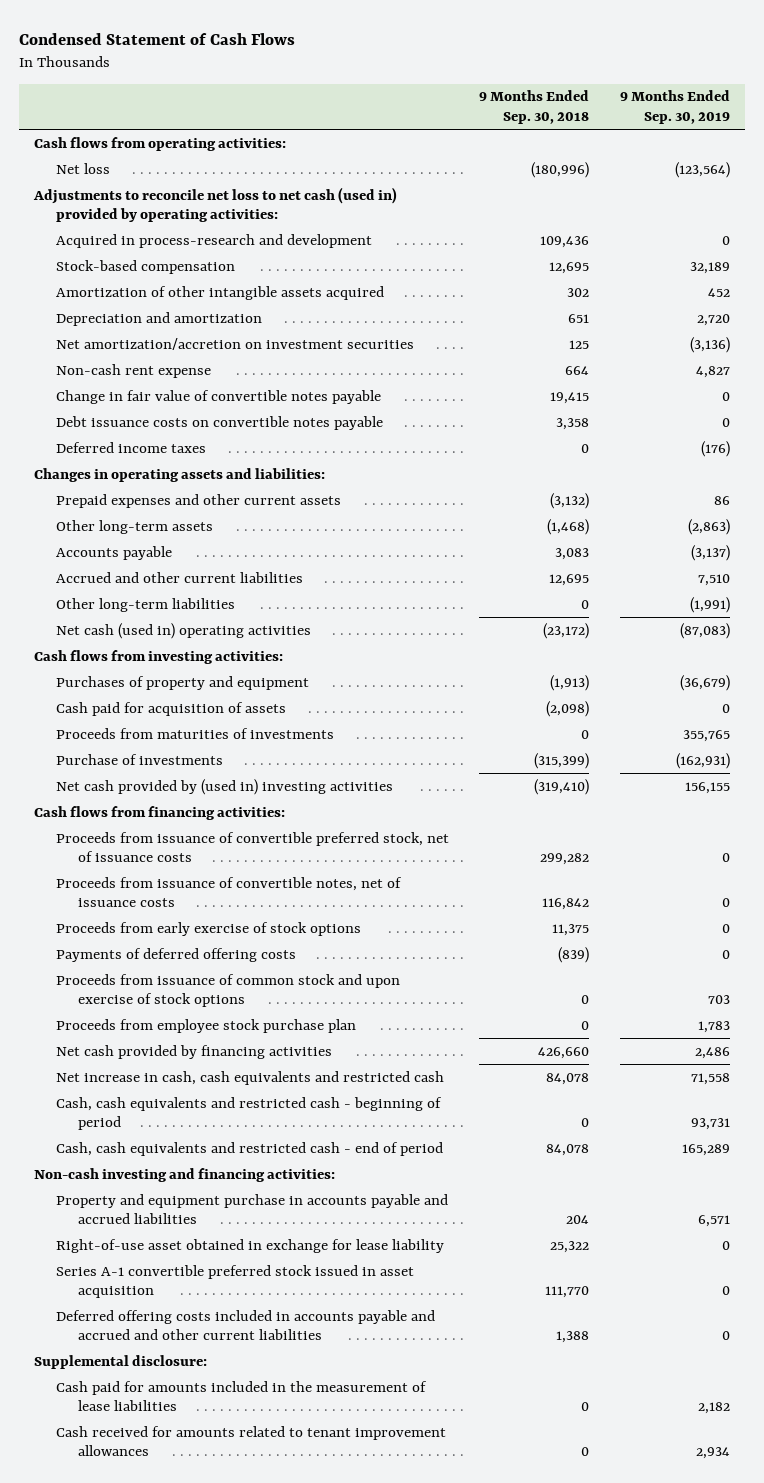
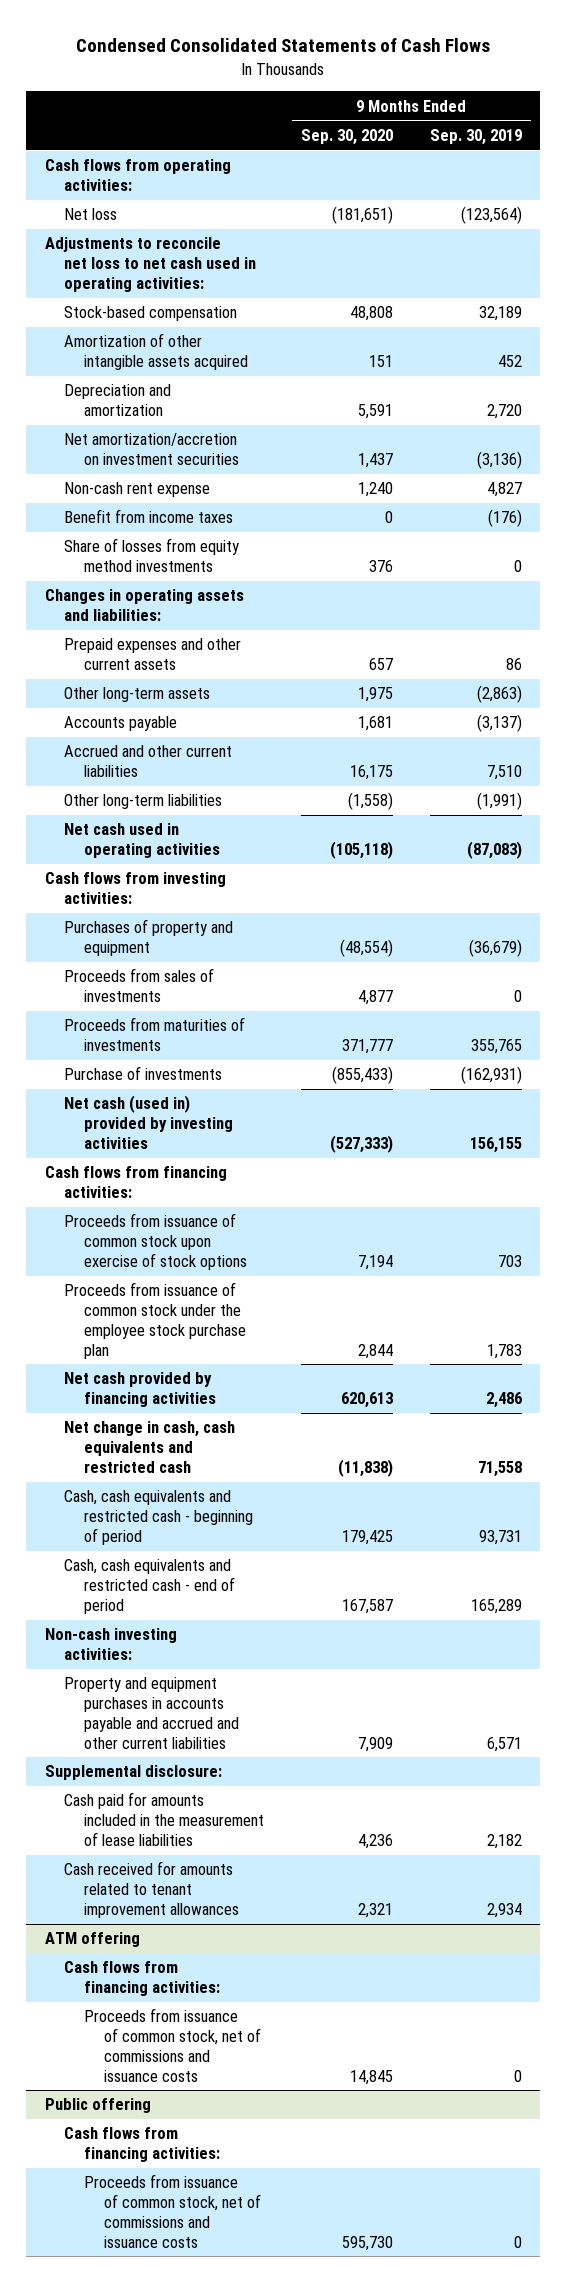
[18,32,295,45] Condensed Statement of Cash Flows -> [76,38,491,53] Condensed Consolidated Statements of Cash Flows
[479,90,590,125] 9 Months Ended Sep. 30, 2018 -> none
none -> [300,128,393,145] Sep. 30, 2020
[55,233,372,248] Acquired in process-research and development -> none
[32,186,397,223] Adjustments to reconcile net loss to net cash (used in) provided by operating activities: -> [44,237,257,292] Adjustments to reconcile net loss to net cash used in operating activities:
[55,389,381,404] Change in fair value of convertible notes payable -> none
[55,415,383,430] Debt issuance costs on convertible notes payable -> none
[55,441,206,453] Deferred income taxes -> [64,509,234,524] Benefit from income taxes
none -> [64,538,240,573] Share of losses from equity method investments
[55,622,311,639] Net cash (used in) operating activities -> [64,823,221,859] Net cash used in operating activities
[55,701,286,716] Cash paid for acquisition of assets -> none
none -> [64,968,215,1003] Proceeds from sales of investments
[55,778,393,795] Net cash provided by (used in) investing activities -> [64,1095,234,1149] Net cash (used in) provided by investing activities
[55,831,449,863] Proceeds from issuance of convertible preferred stock, net of issuance costs -> none
[55,876,402,908] Proceeds from issuance of convertible notes, net of issuance costs -> none
[55,921,361,936] Proceeds from early exercise of stock options -> none
[55,947,296,962] Payments of deferred offering costs -> none
[55,973,400,1008] Proceeds from issuance of common stock and upon exercise of stock options -> [64,1213,248,1270] Proceeds from issuance of common stock upon exercise of stock options
[55,1018,356,1033] Proceeds from employee stock purchase plan -> [64,1282,247,1359] Proceeds from issuance of common stock under the employee stock purchase plan
[55,1070,444,1085] Net increase in cash, cash equivalents and restricted cash -> [64,1421,236,1473] Net change in cash, cash equivalents and restricted cash
[55,1238,444,1253] Right-of-use asset obtained in exchange for lease liability -> none
[55,1264,414,1299] Series A-1 convertible preferred stock issued in asset acquisition -> none
[55,1309,435,1341] Deferred offering costs included in accounts payable and accrued and other current liabilities -> none
[33,1167,335,1182] Non-cash investing and financing activities: -> [44,1628,177,1661] Non-cash investing activities:
[55,1193,448,1225] Property and equipment purchase in accounts payable and accrued liabilities -> [64,1677,240,1749] Property and equipment purchases in accounts payable and accrued and other current liabilities
none -> [44,1932,140,1948] ATM offering
none -> [64,1961,221,1997] Cash flows from financing activities:
none -> [84,2008,261,2082] Proceeds from issuance of common stock, net of commissions and issuance costs
none -> [44,2098,151,2114] Public offering
none -> [64,2127,221,2163] Cash flows from financing activities:
none -> [84,2174,261,2248] Proceeds from issuance of common stock, net of commissions and issuance costs

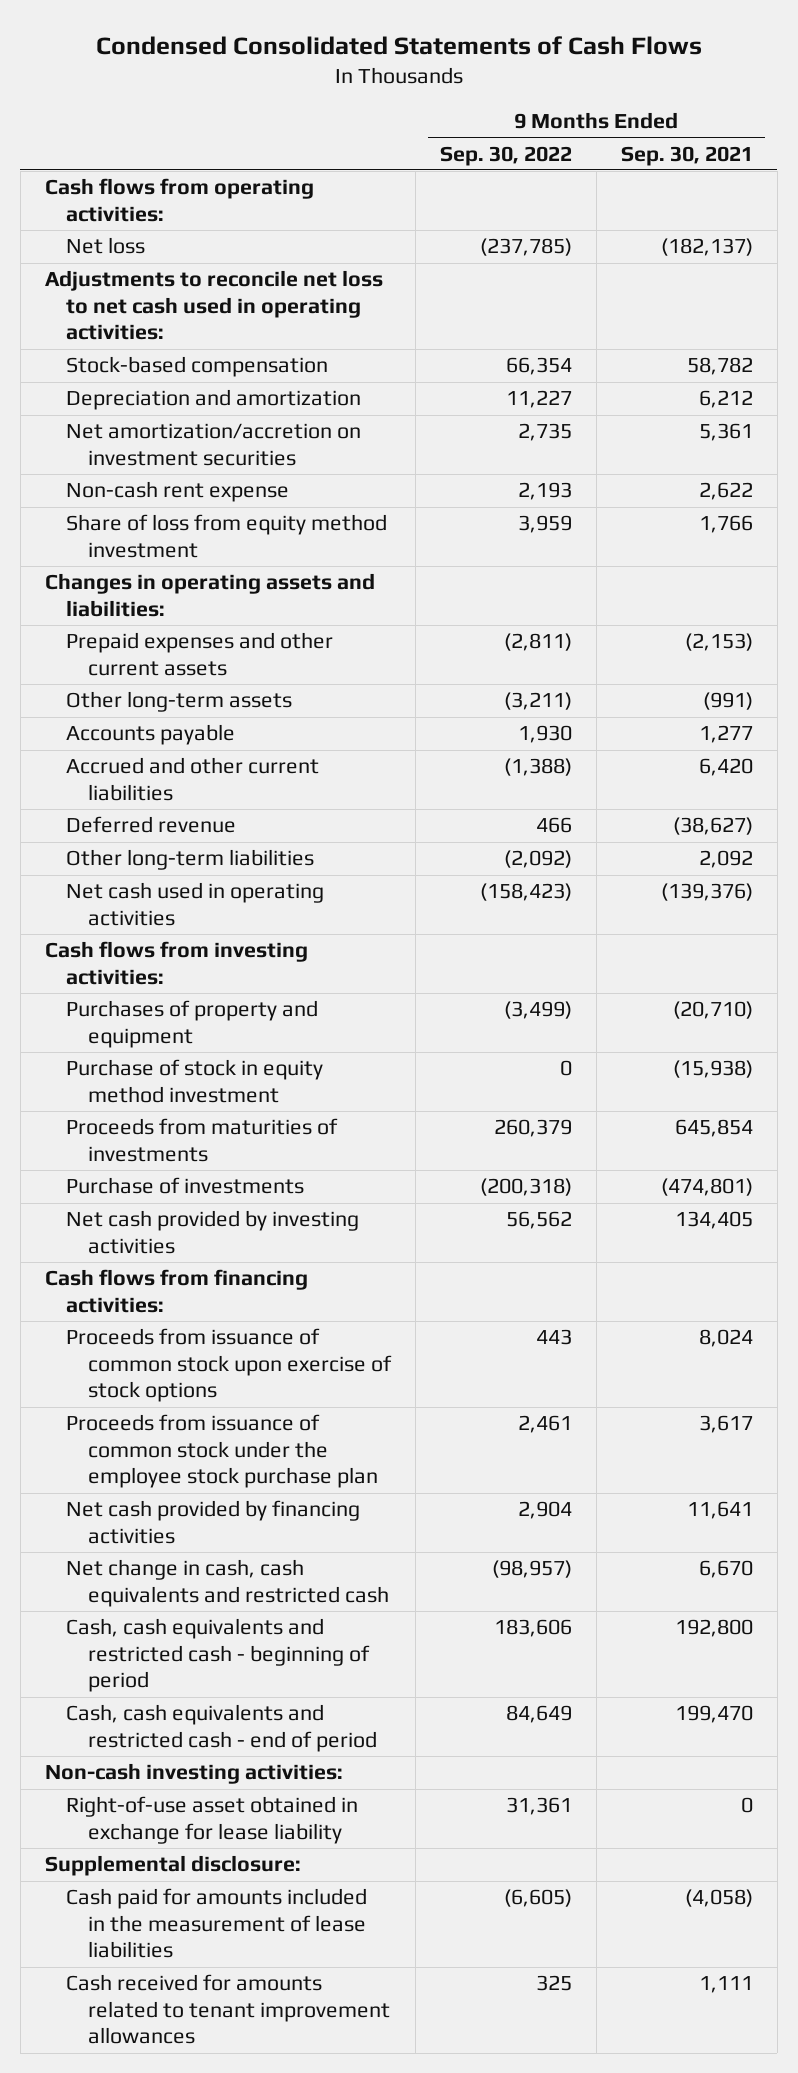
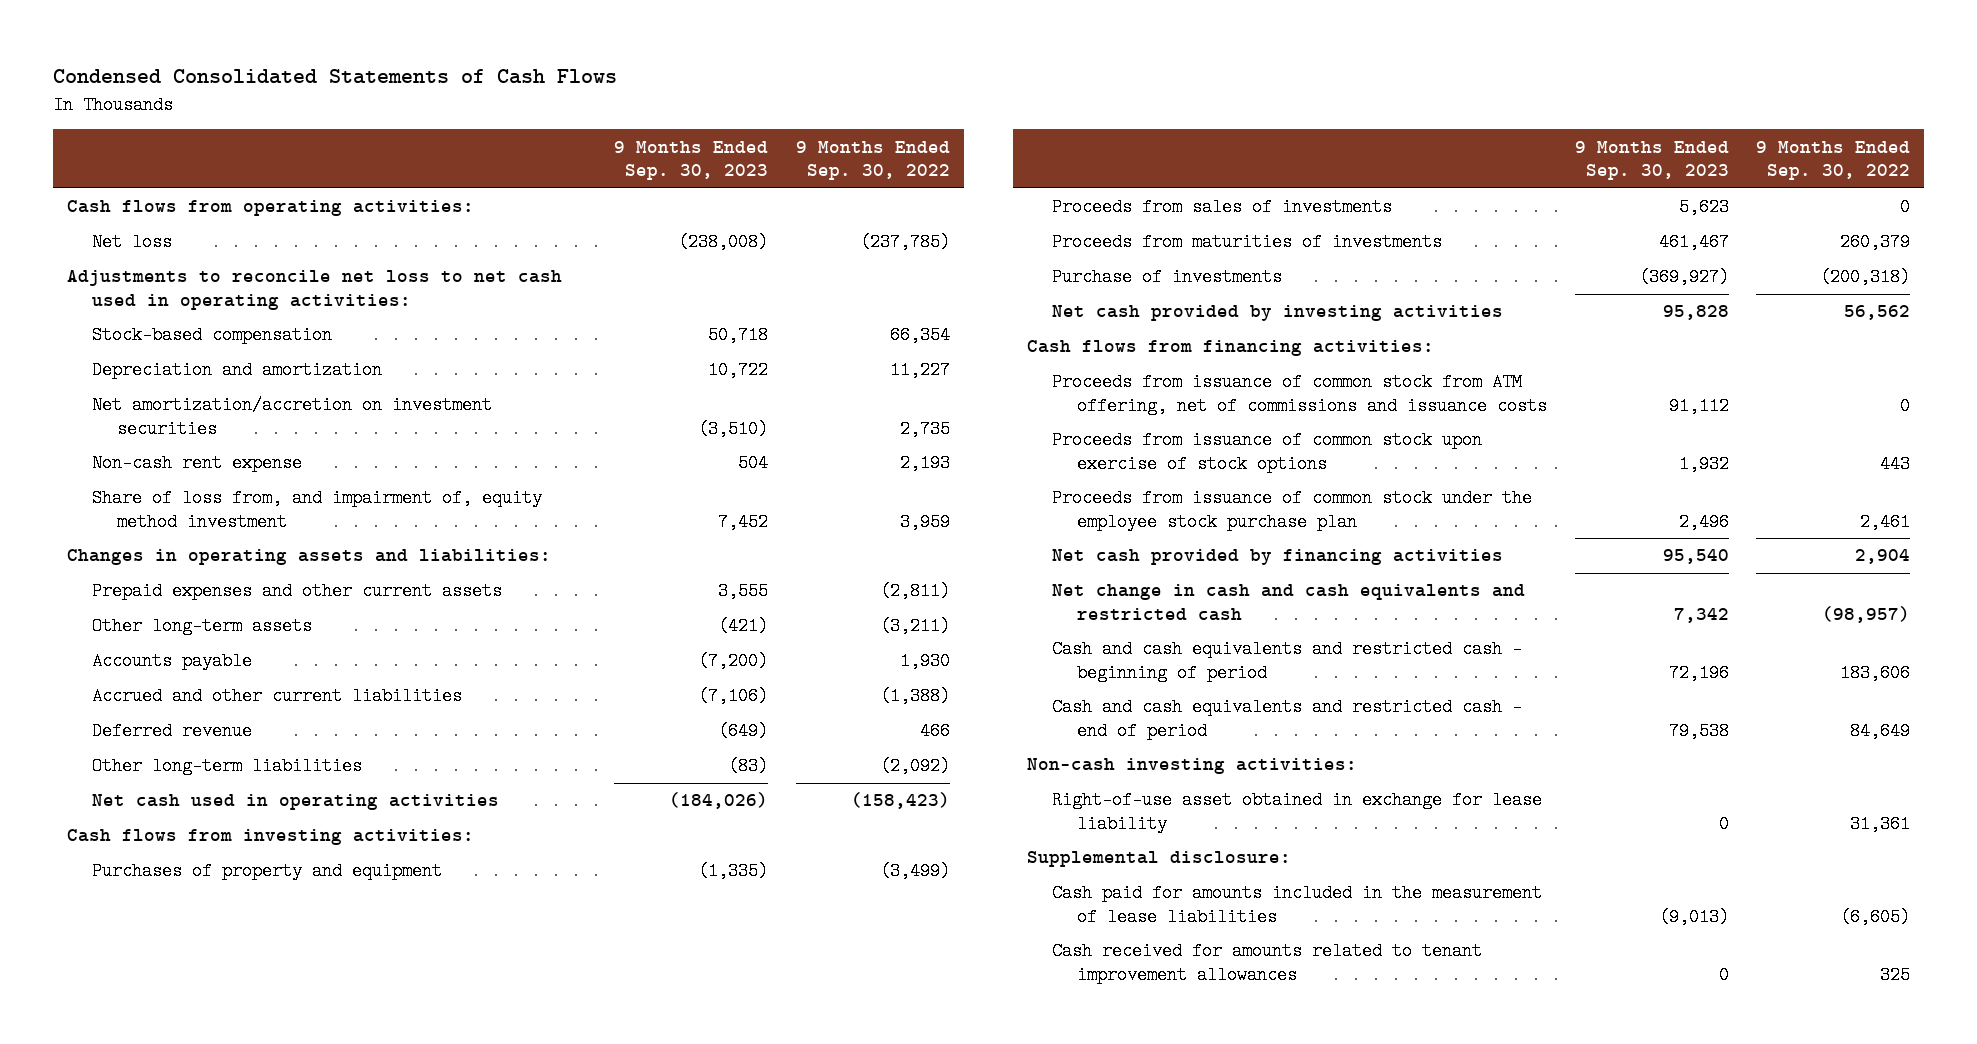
[620,145,753,166] Sep. 30, 2021 -> none
none -> [614,140,769,181] 9 Months Ended Sep. 30, 2023
[66,514,388,558] Share of loss from equity method investment -> [91,489,542,532] Share of loss from, and impairment of, equity method investment
[66,1059,324,1103] Purchase of stock in equity method investment -> none
none -> [1052,198,1393,217] Proceeds from sales of investments
none -> [1052,373,1548,416] Proceeds from issuance of common stock from ATM offering, net of commissions and issuance costs
[66,1559,389,1607] Net change in cash, cash equivalents and restricted cash -> [1052,584,1526,622] Net change in cash and cash equivalents and restricted cash
[66,1618,370,1693] Cash, cash equivalents and restricted cash - beginning of period -> [1052,640,1523,683] Cash and cash equivalents and restricted cash - beginning of period
[66,1704,377,1752] Cash, cash equivalents and restricted cash - end of period -> [1052,698,1523,741] Cash and cash equivalents and restricted cash - end of period

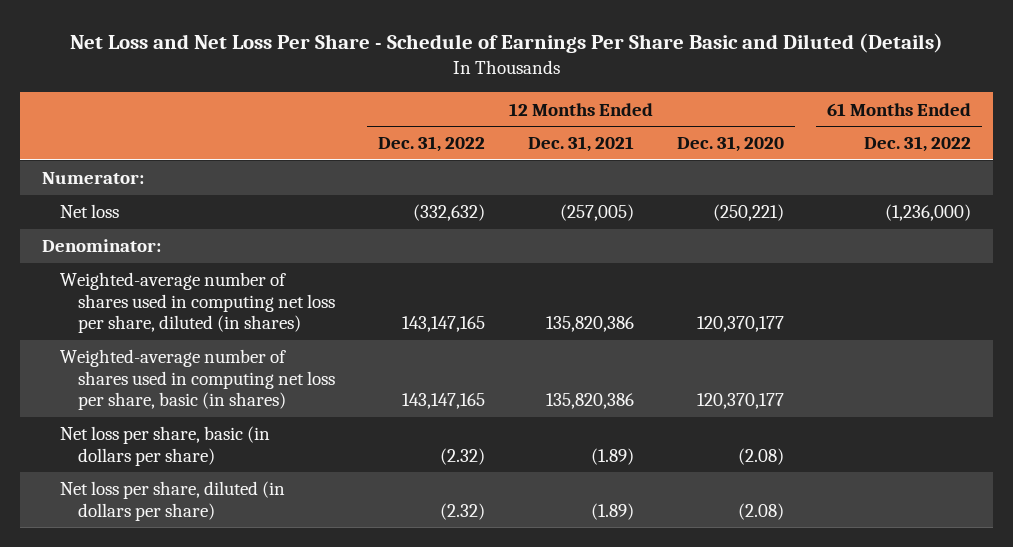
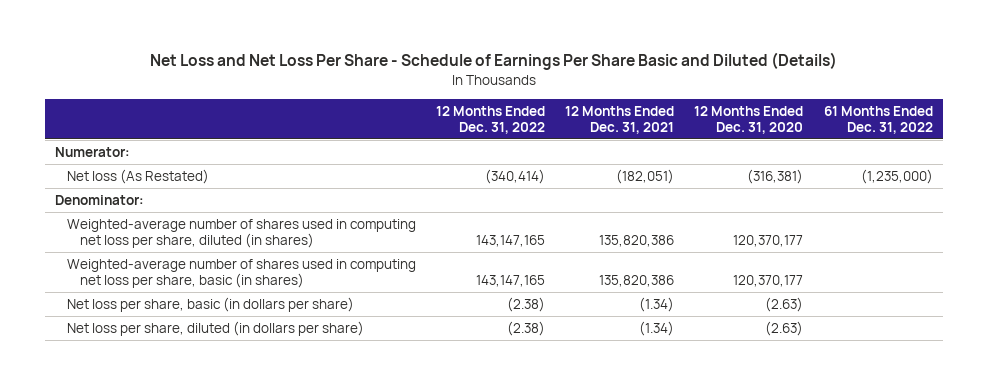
[60,204,120,219] Net loss -> [67,169,210,185] Net loss (As Restated)
[413,204,486,222] (332,632) -> [485,169,546,185] (340,414)
[560,204,635,222] (257,005) -> [616,169,675,185] (182,051)
[713,204,785,222] (250,221) -> [747,169,804,185] (316,381)
[885,204,972,222] (1,236,000) -> [860,169,933,185] (1,235,000)
[440,447,486,465] (2.32) -> [507,297,546,313] (2.38)
[591,447,635,465] (1.89) -> [639,297,675,313] (1.34)
[738,447,785,465] (2.08) -> [765,297,804,313] (2.63)
[440,502,486,520] (2.32) -> [507,321,546,337] (2.38)
[591,502,635,520] (1.89) -> [639,321,675,337] (1.34)
[738,502,785,520] (2.08) -> [765,321,804,337] (2.63)

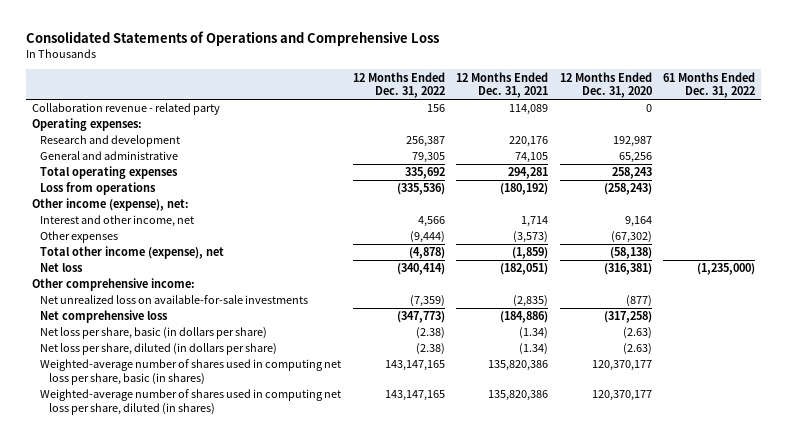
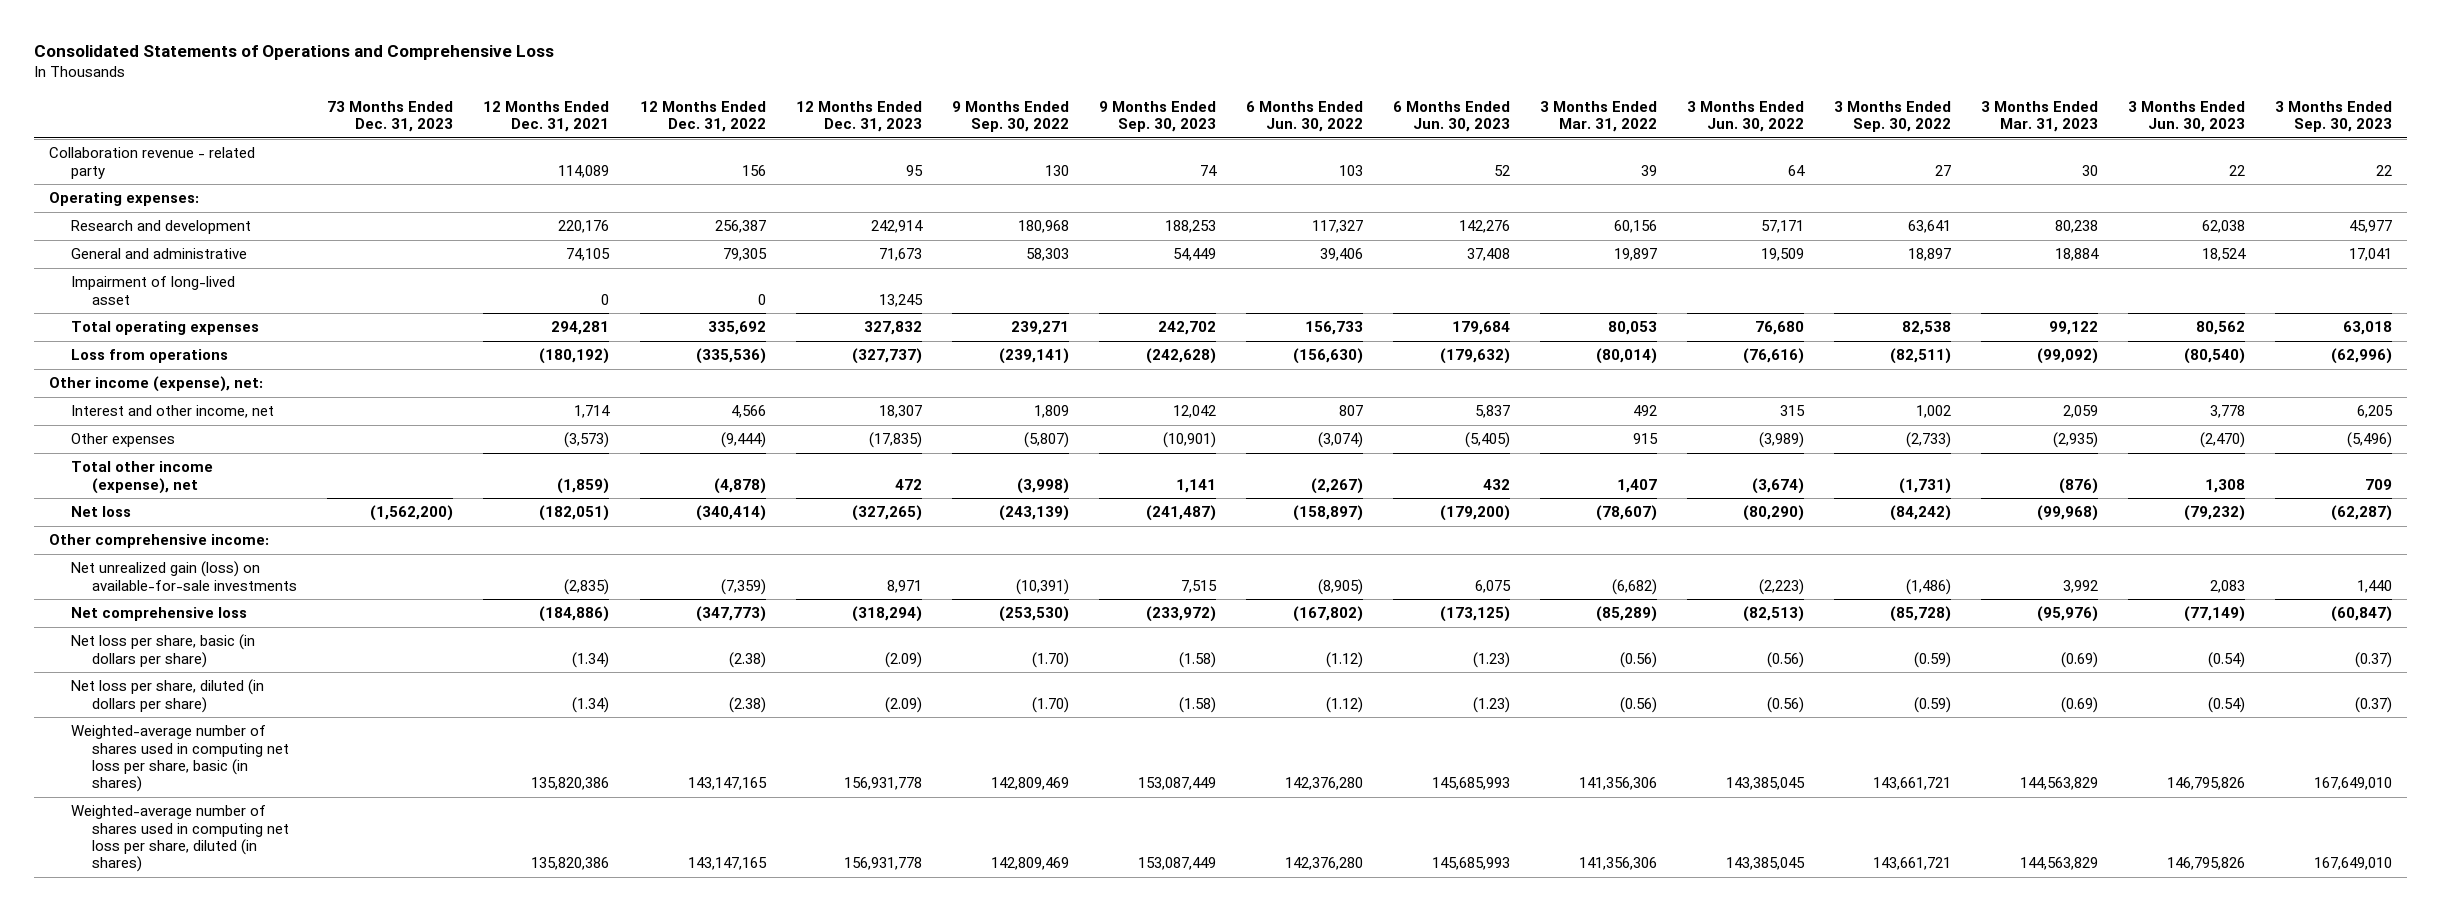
[559,71,652,99] 12 Months Ended Dec. 31, 2020 -> none
[663,71,756,99] 61 Months Ended Dec. 31, 2022 -> none
none -> [327,100,454,132] 73 Months Ended Dec. 31, 2023
none -> [795,100,922,132] 12 Months Ended Dec. 31, 2023
none -> [951,100,1069,132] 9 Months Ended Sep. 30, 2022
none -> [1098,100,1216,132] 9 Months Ended Sep. 30, 2023
none -> [1245,100,1363,132] 6 Months Ended Jun. 30, 2022
none -> [1392,100,1510,132] 6 Months Ended Jun. 30, 2023
none -> [1539,100,1657,132] 3 Months Ended Mar. 31, 2022
none -> [1687,100,1805,132] 3 Months Ended Jun. 30, 2022
none -> [1834,100,1952,132] 3 Months Ended Sep. 30, 2022
none -> [1981,100,2099,132] 3 Months Ended Mar. 31, 2023
none -> [2128,100,2246,132] 3 Months Ended Jun. 30, 2023
none -> [2275,100,2393,132] 3 Months Ended Sep. 30, 2023
none -> [70,276,235,305] Impairment of long-lived asset
[40,295,309,305] Net unrealized loss on available-for-sale investments -> [70,561,298,591] Net unrealized gain (loss) on available-for-sale investments

